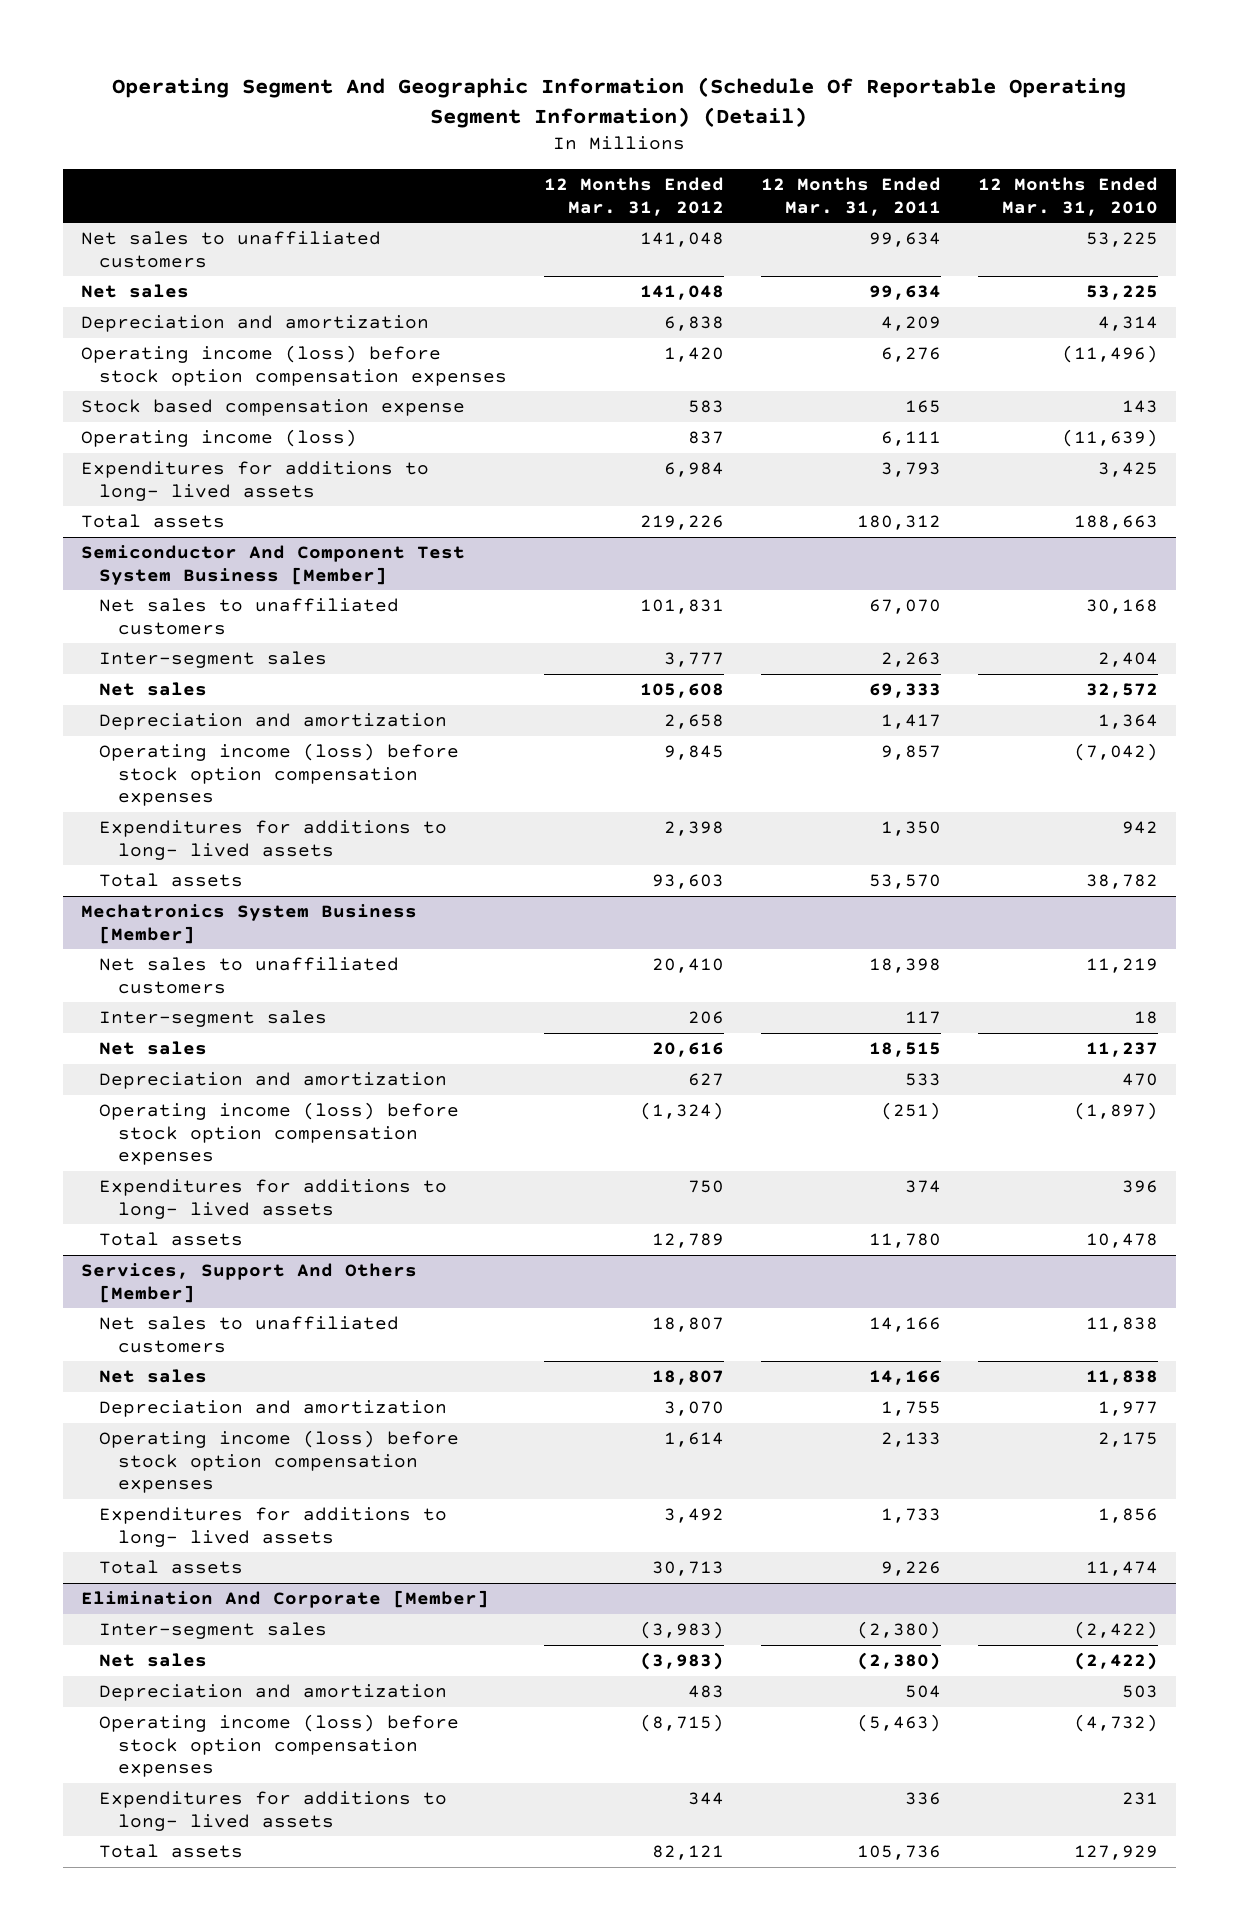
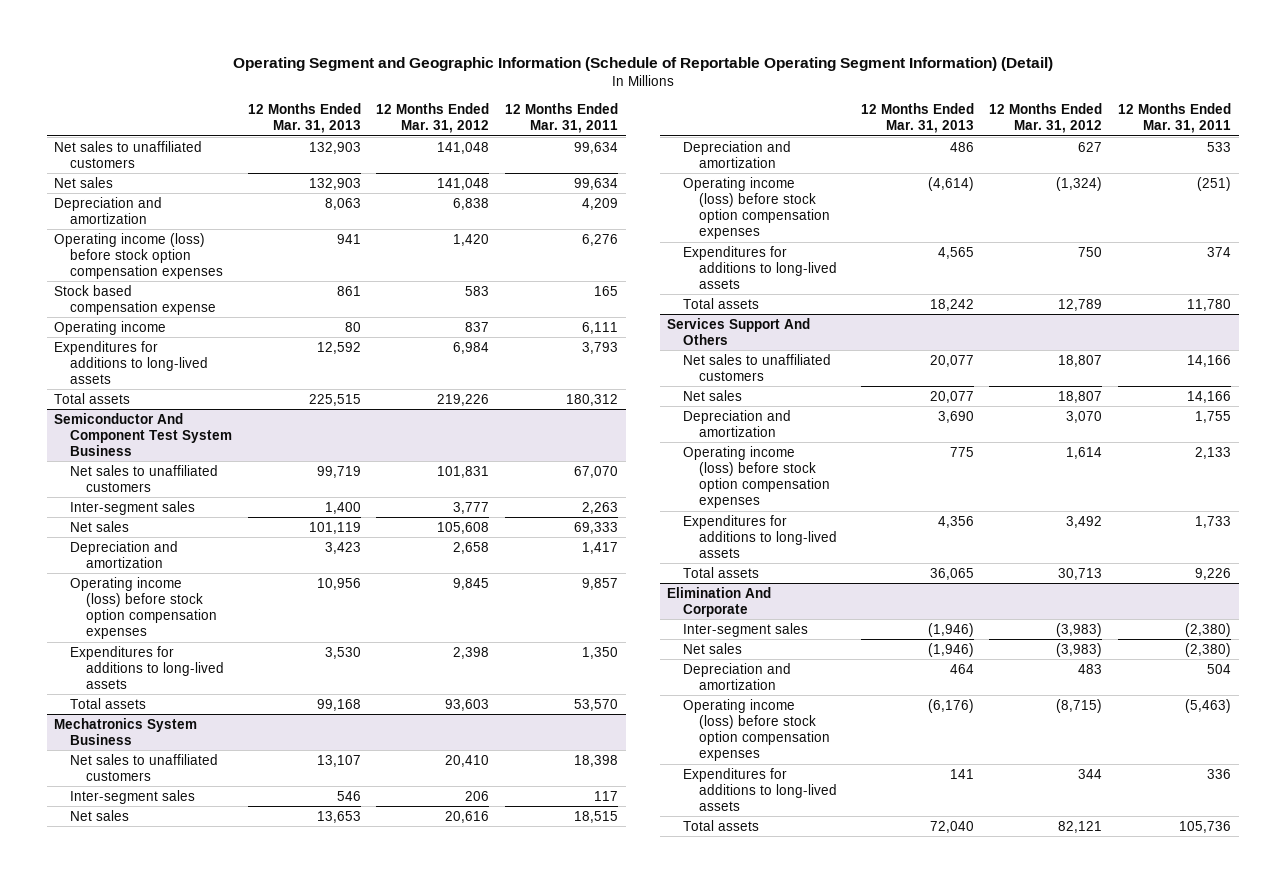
[112,76,1127,129] Operating Segment And Geographic Information (Schedule Of Reportable Operating Segment Information) (Detail) -> [232,56,1053,71] Operating Segment and Geographic Information (Schedule of Reportable Operating Segment Information) (Detail)
[977,176,1158,216] 12 Months Ended Mar. 31, 2010 -> none
none -> [247,103,361,134] 12 Months Ended Mar. 31, 2013
[81,429,358,448] Operating income (loss) -> [54,320,167,335] Operating income
[81,461,430,501] Expenditures for additions to long- lived assets -> [54,340,209,385] Expenditures for additions to long-lived assets
[81,545,466,585] Semiconductor And Component Test System Business [Member] -> [54,412,233,457] Semiconductor And Component Test System Business
[99,820,448,860] Expenditures for additions to long- lived assets -> [70,645,225,690] Expenditures for additions to long-lived assets
[81,904,418,944] Mechatronics System Business [Member] -> [54,717,198,745] Mechatronics System Business
[99,1179,448,1219] Expenditures for additions to long- lived assets -> [683,245,837,290] Expenditures for additions to long-lived assets
[81,1263,418,1303] Services, Support And Others [Member] -> [667,317,811,345] Services Support And Others
[99,1507,448,1547] Expenditures for additions to long- lived assets -> [683,514,837,559] Expenditures for additions to long-lived assets
[81,1590,490,1609] Elimination And Corporate [Member] -> [667,586,772,617] Elimination And Corporate
[99,1791,448,1831] Expenditures for additions to long- lived assets -> [683,767,837,812] Expenditures for additions to long-lived assets

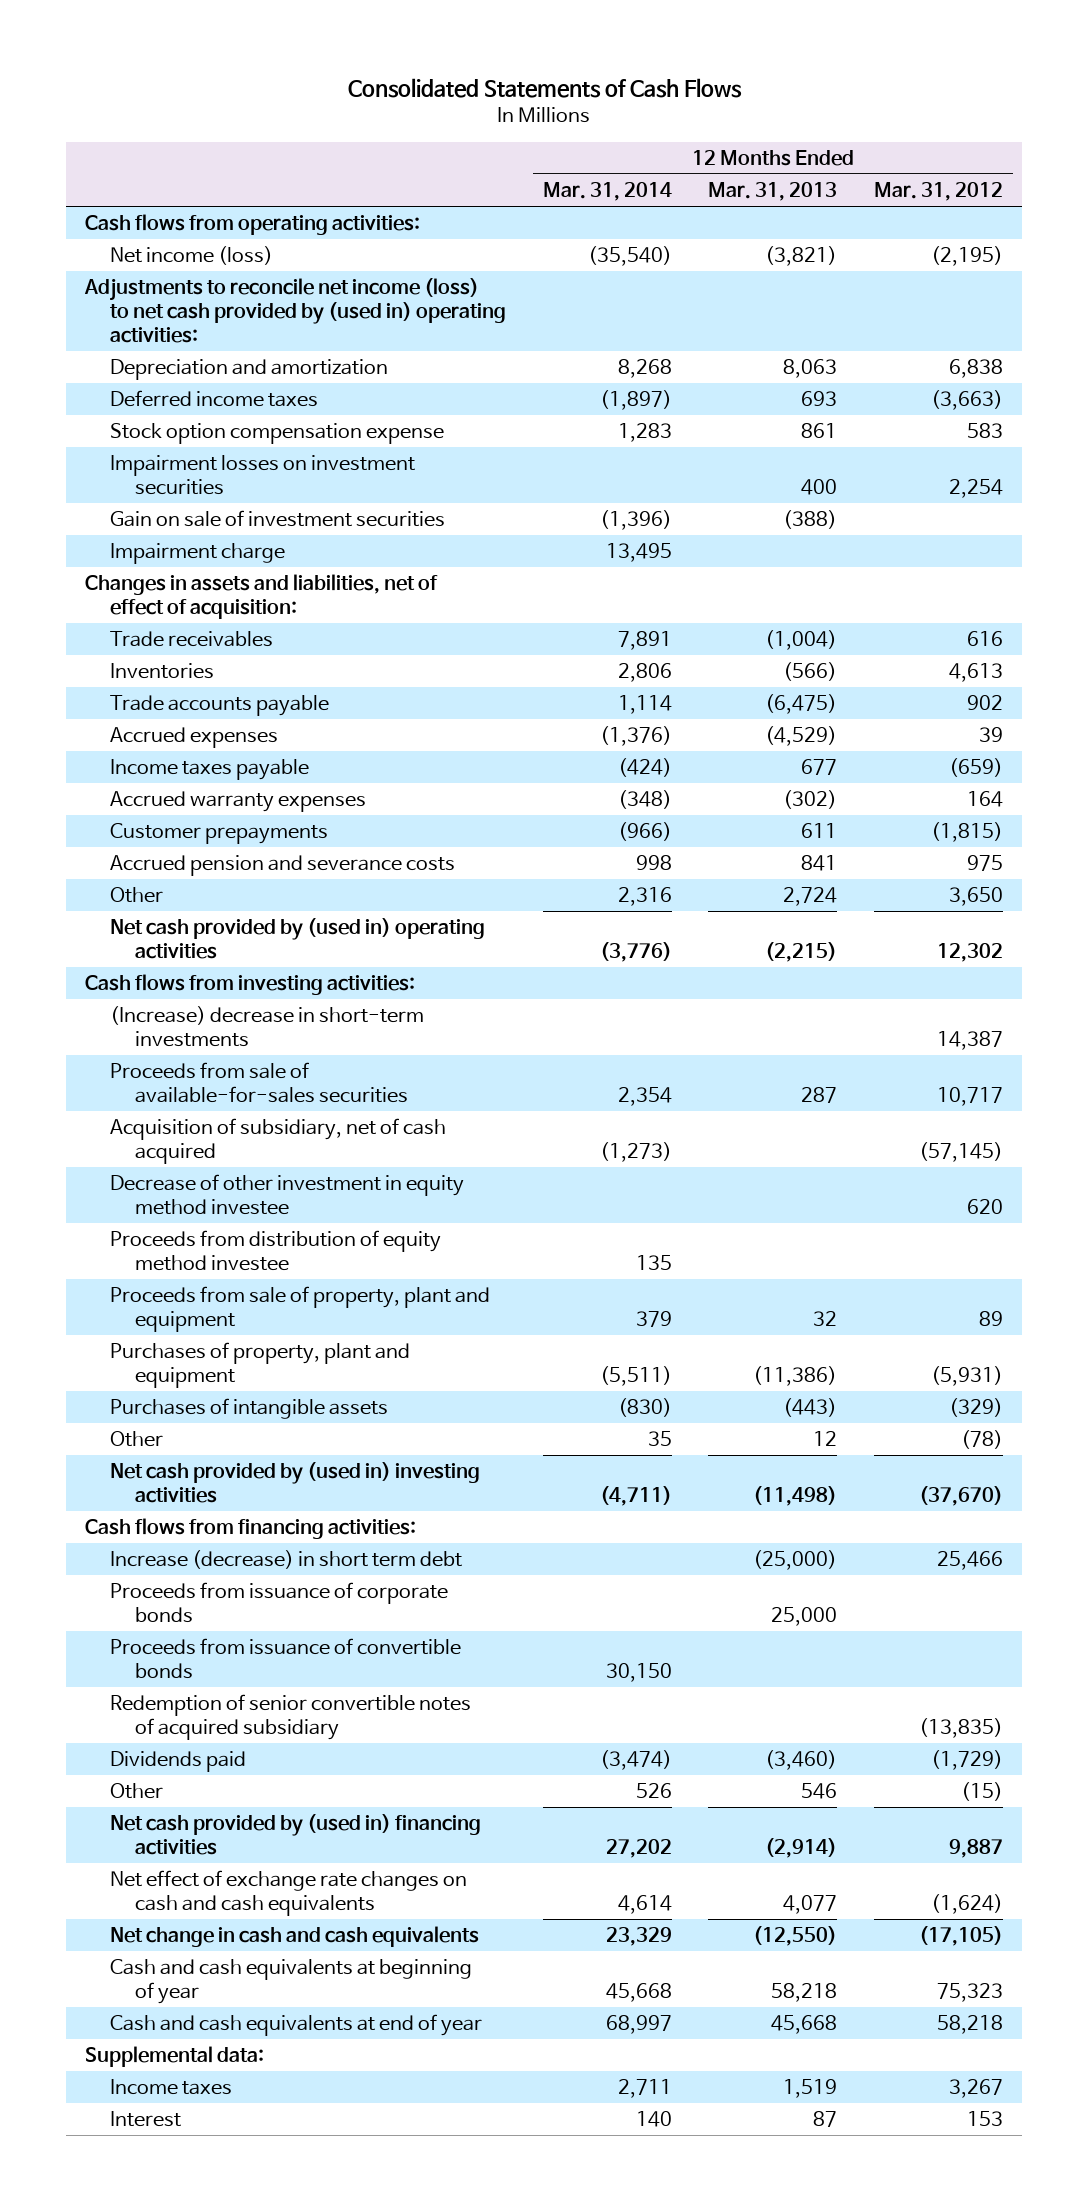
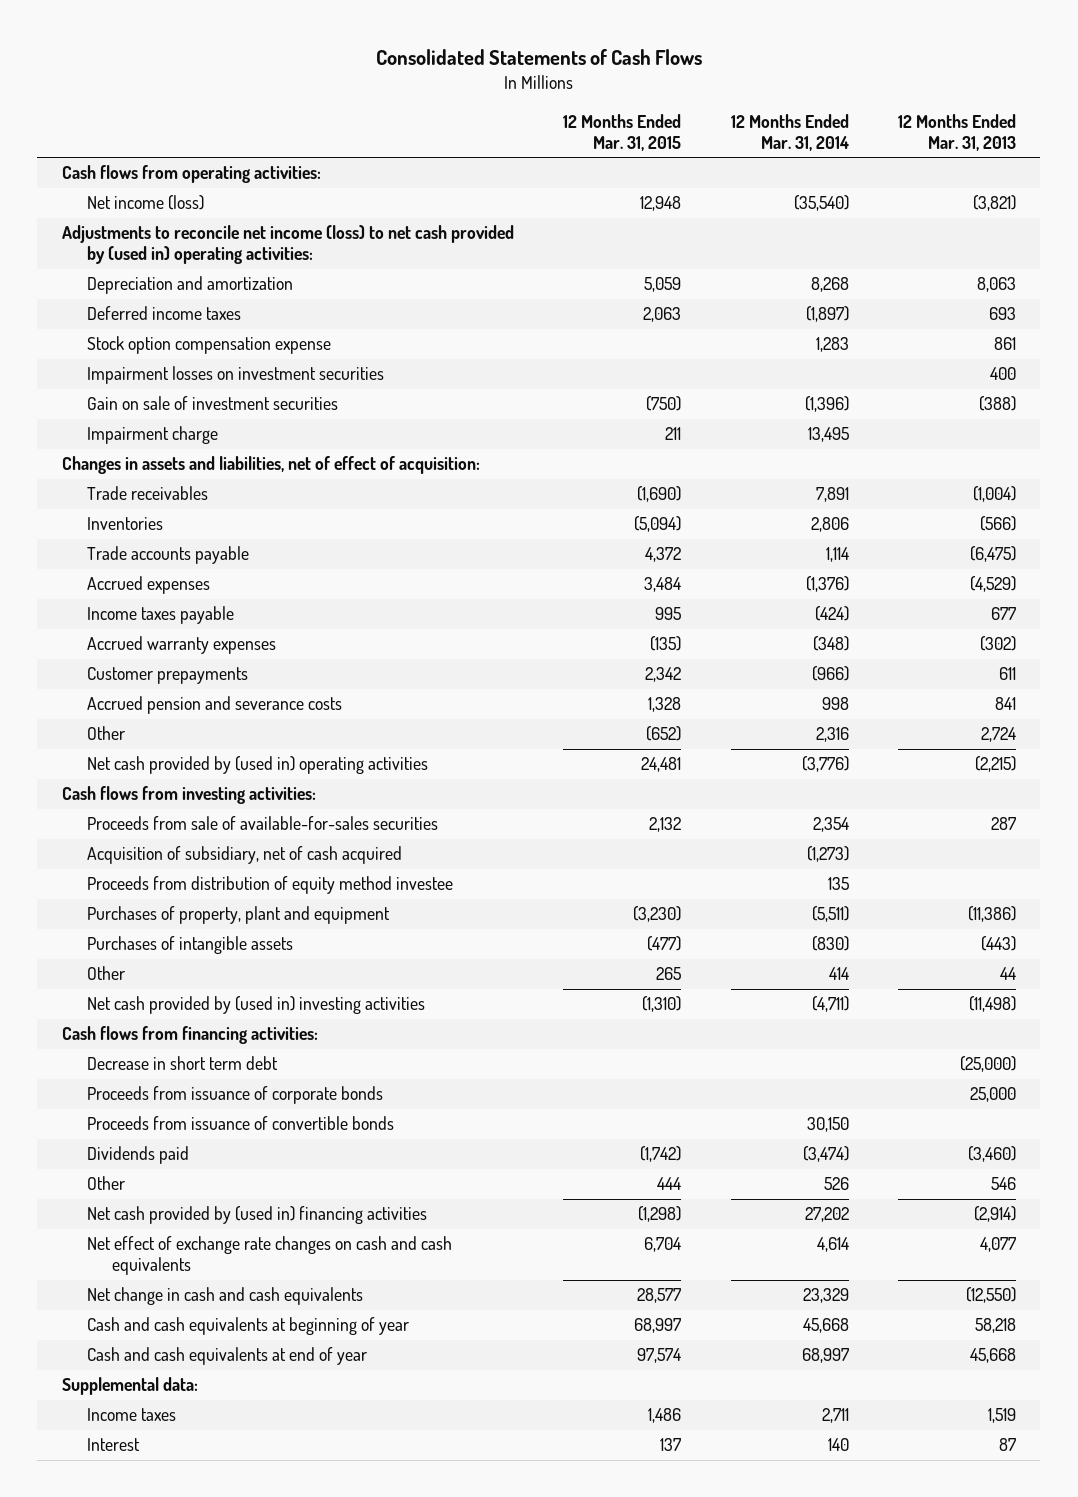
[874,182,1004,202] Mar. 31, 2012 -> none
none -> [563,113,682,151] 12 Months Ended Mar. 31, 2015
[109,1006,424,1047] (Increase) decrease in short-term investments -> none
[109,1174,464,1215] Decrease of other investment in equity method investee -> none
[109,1286,490,1332] Proceeds from sale of property, plant and equipment -> none
[647,1431,672,1447] 35 -> [828,967,849,981] 414
[813,1431,838,1447] 12 -> [999,967,1016,981] 44
[109,1550,462,1570] Increase (decrease) in short term debt -> [87,1056,279,1071] Decrease in short term debt
[109,1694,471,1740] Redemption of senior convertible notes of acquired subsidiary -> none

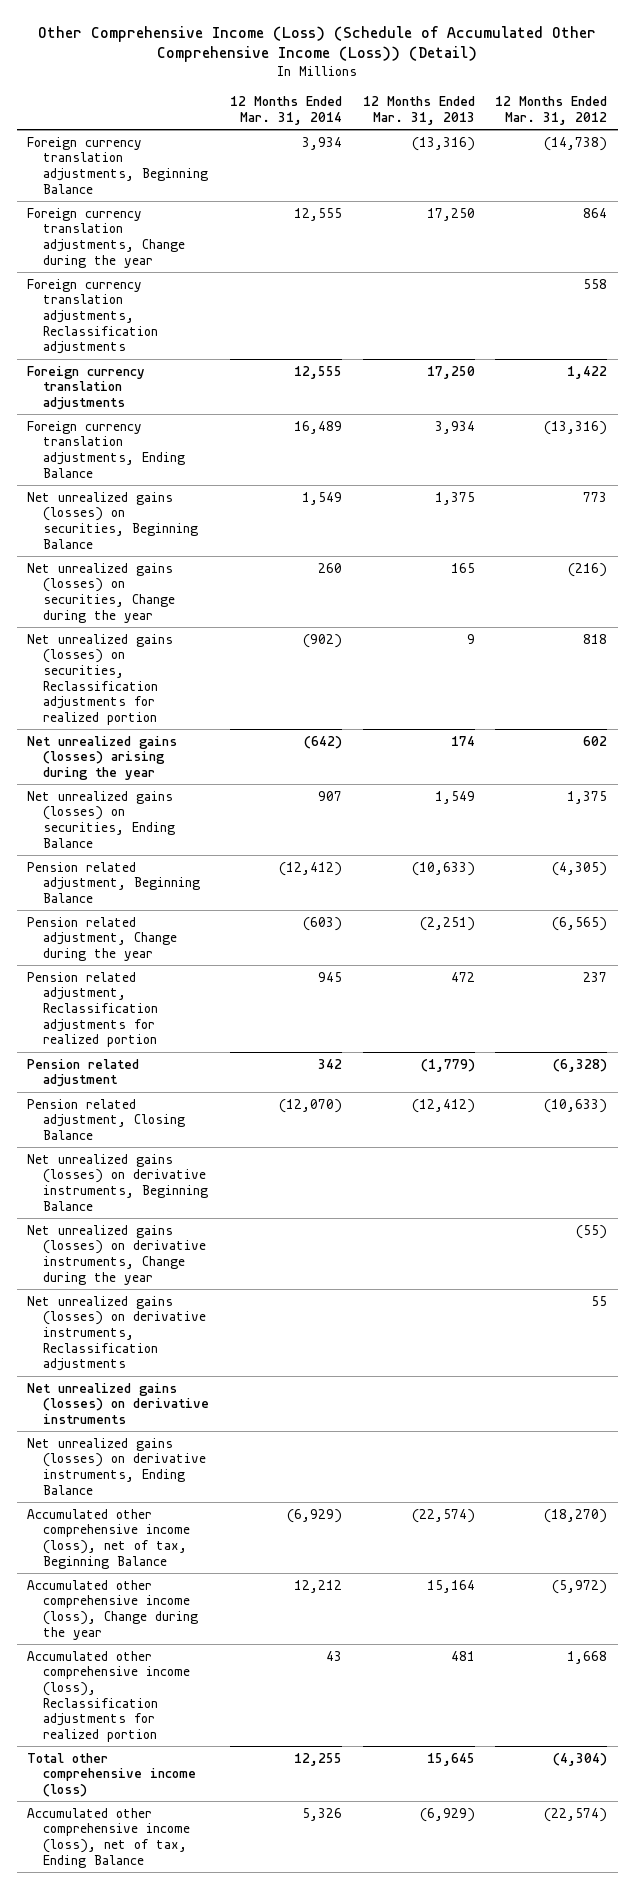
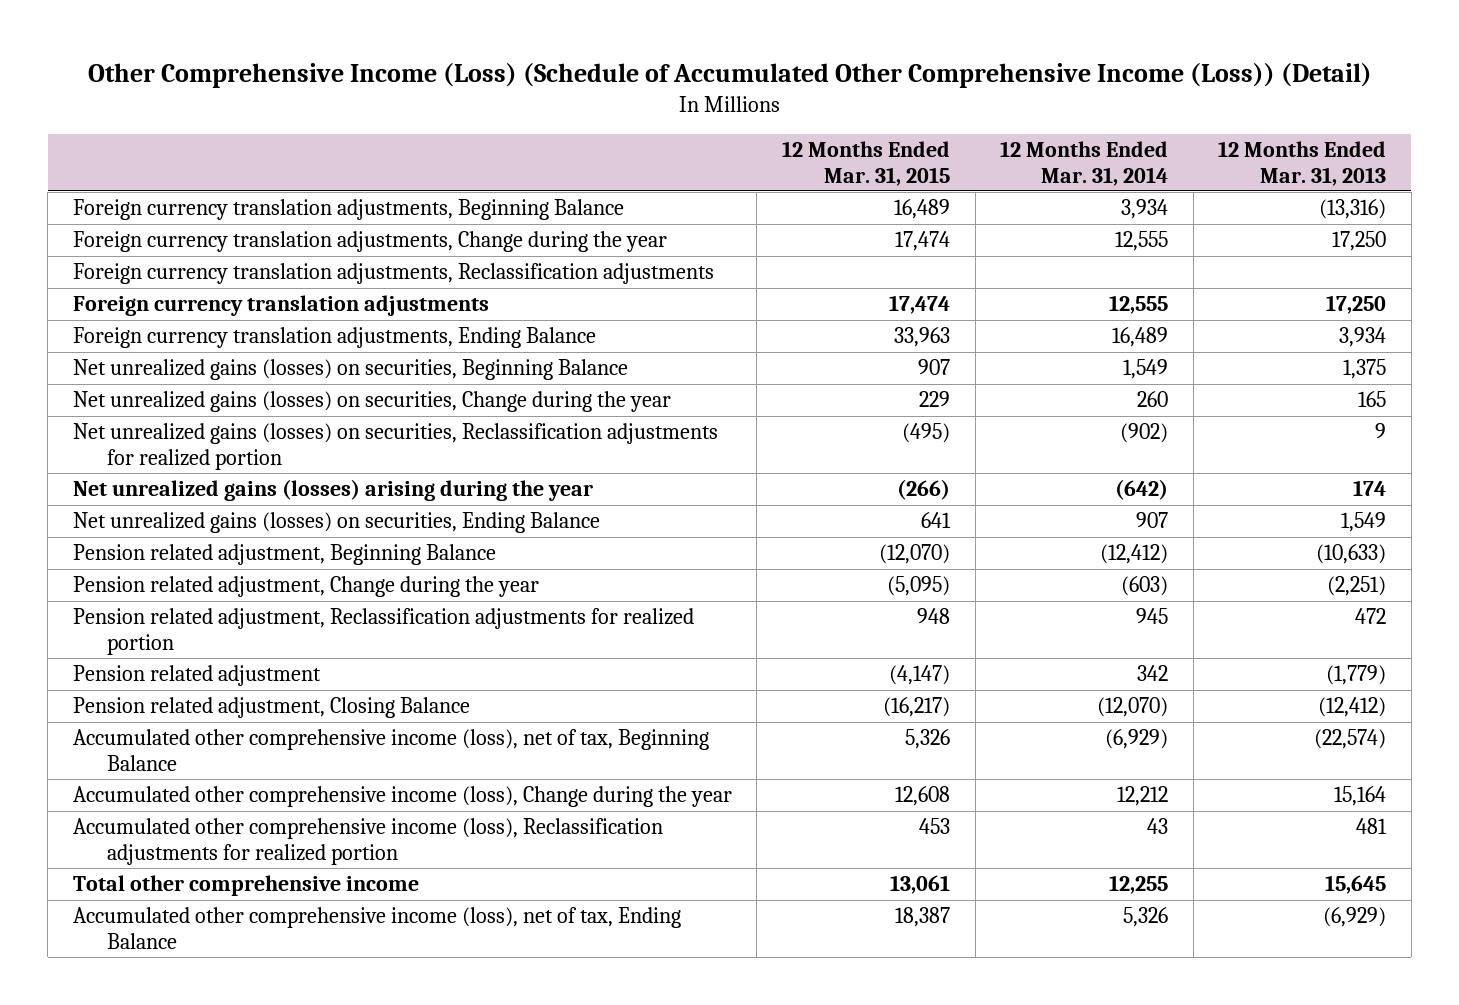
[495,96,608,125] 12 Months Ended Mar. 31, 2012 -> none
none -> [782,140,951,186] 12 Months Ended Mar. 31, 2015
[27,1153,209,1211] Net unrealized gains (losses) on derivative instruments, Beginning Balance -> none
[27,1224,207,1285] Net unrealized gains (losses) on derivative instruments, Change during the year -> none
[27,1295,207,1372] Net unrealized gains (losses) on derivative instruments, Reclassification adjustments -> none
[27,1382,210,1424] Net unrealized gains (losses) on derivative instruments -> none
[27,1437,207,1495] Net unrealized gains (losses) on derivative instruments, Ending Balance -> none
[27,1752,197,1797] Total other comprehensive income (loss) -> [72,875,419,897] Total other comprehensive income

